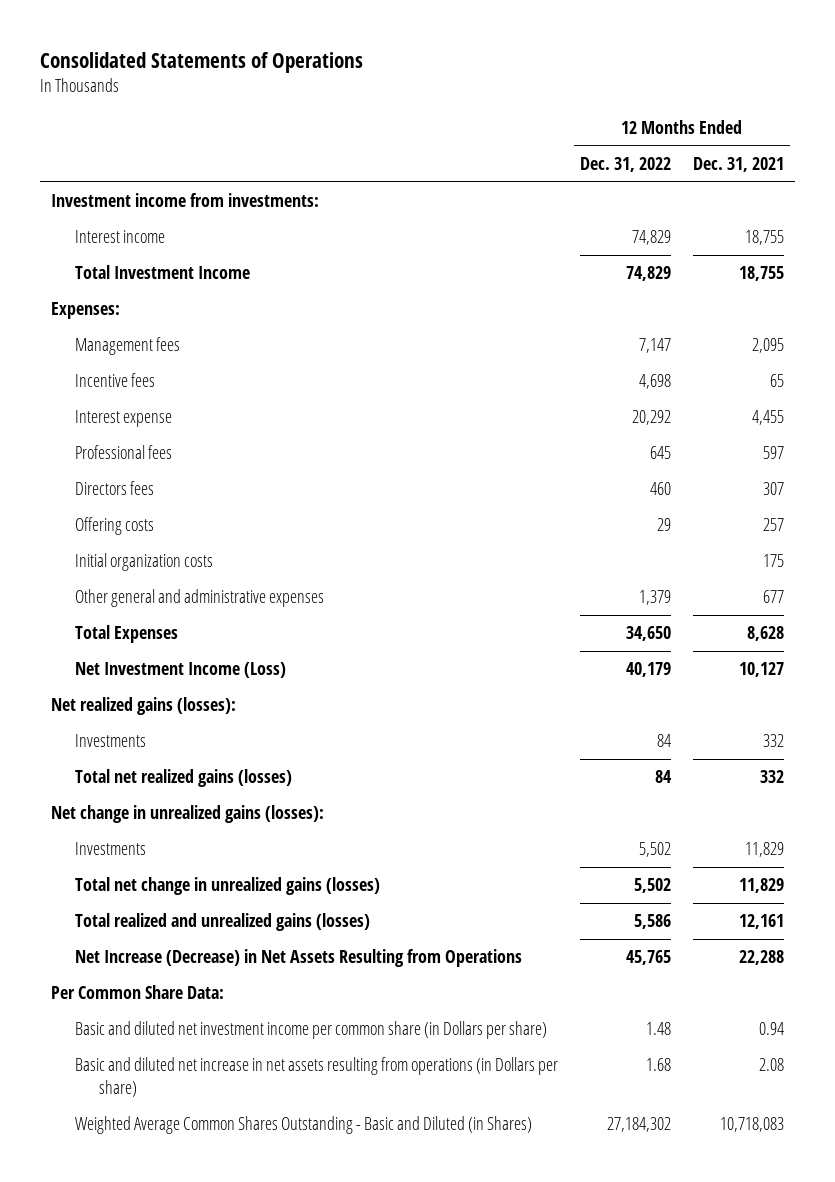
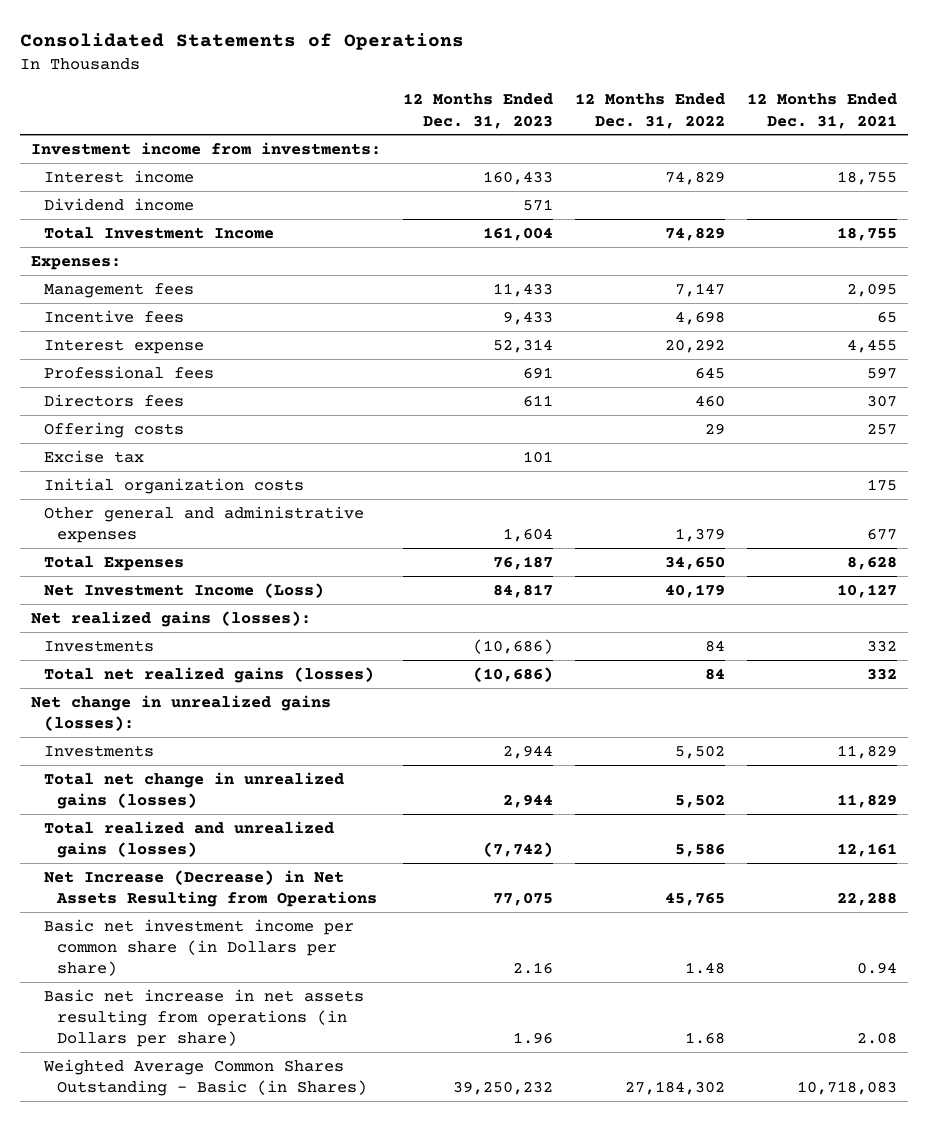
none -> [402,93,553,129] 12 Months Ended Dec. 31, 2023
none -> [44,197,195,211] Dividend income
none -> [44,449,145,463] Excise tax
[50,985,224,1000] Per Common Share Data: -> none
[74,1021,547,1040] Basic and diluted net investment income per common share (in Dollars per share) -> [44,918,355,976] Basic net investment income per common share (in Dollars per share)
[74,1057,558,1097] Basic and diluted net increase in net assets resulting from operations (in Dollars per share) -> [44,988,365,1047] Basic net increase in net assets resulting from operations (in Dollars per share)
[74,1116,532,1135] Weighted Average Common Shares Outstanding - Basic and Diluted (in Shares) -> [43,1058,368,1096] Weighted Average Common Shares Outstanding - Basic (in Shares)

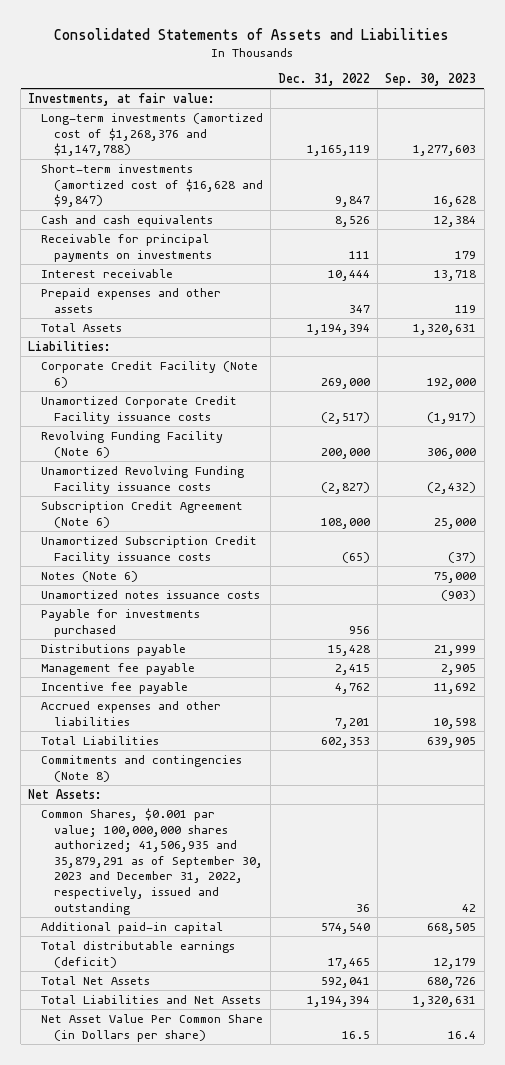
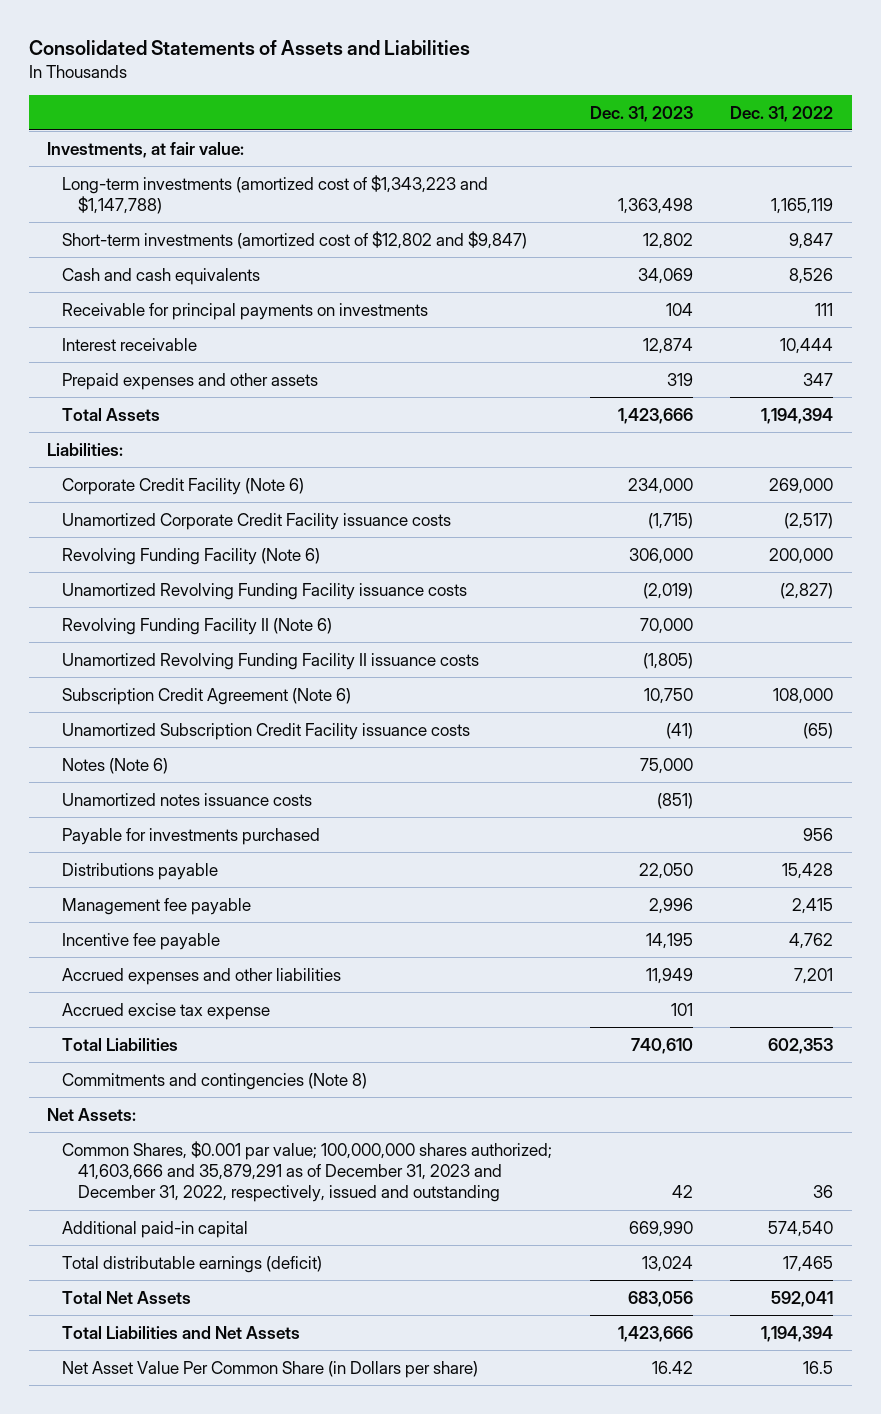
[385,73,477,87] Sep. 30, 2023 -> none
none -> [589,105,693,122] Dec. 31, 2023
[40,113,263,157] Long-term investments (amortized cost of $1,268,376 and $1,147,788) -> [62,174,489,215] Long-term investments (amortized cost of $1,343,223 and $1,147,788)
[40,164,263,208] Short-term investments (amortized cost of $16,628 and $9,847) -> [62,230,528,249] Short-term investments (amortized cost of $12,802 and $9,847)
none -> [62,617,333,635] Revolving Funding Facility II (Note 6)
none -> [62,652,480,670] Unamortized Revolving Funding Facility II issuance costs
none -> [62,1002,271,1020] Accrued excise tax expense
[40,808,263,915] Common Shares, $0.001 par value; 100,000,000 shares authorized; 41,506,935 and 35,879,291 as of September 30, 2023 and December 31, 2022, respectively, issued and outstanding -> [62,1140,553,1203] Common Shares, $0.001 par value; 100,000,000 shares authorized; 41,603,666 and 35,879,291 as of December 31, 2023 and December 31, 2022, respectively, issued and outstanding

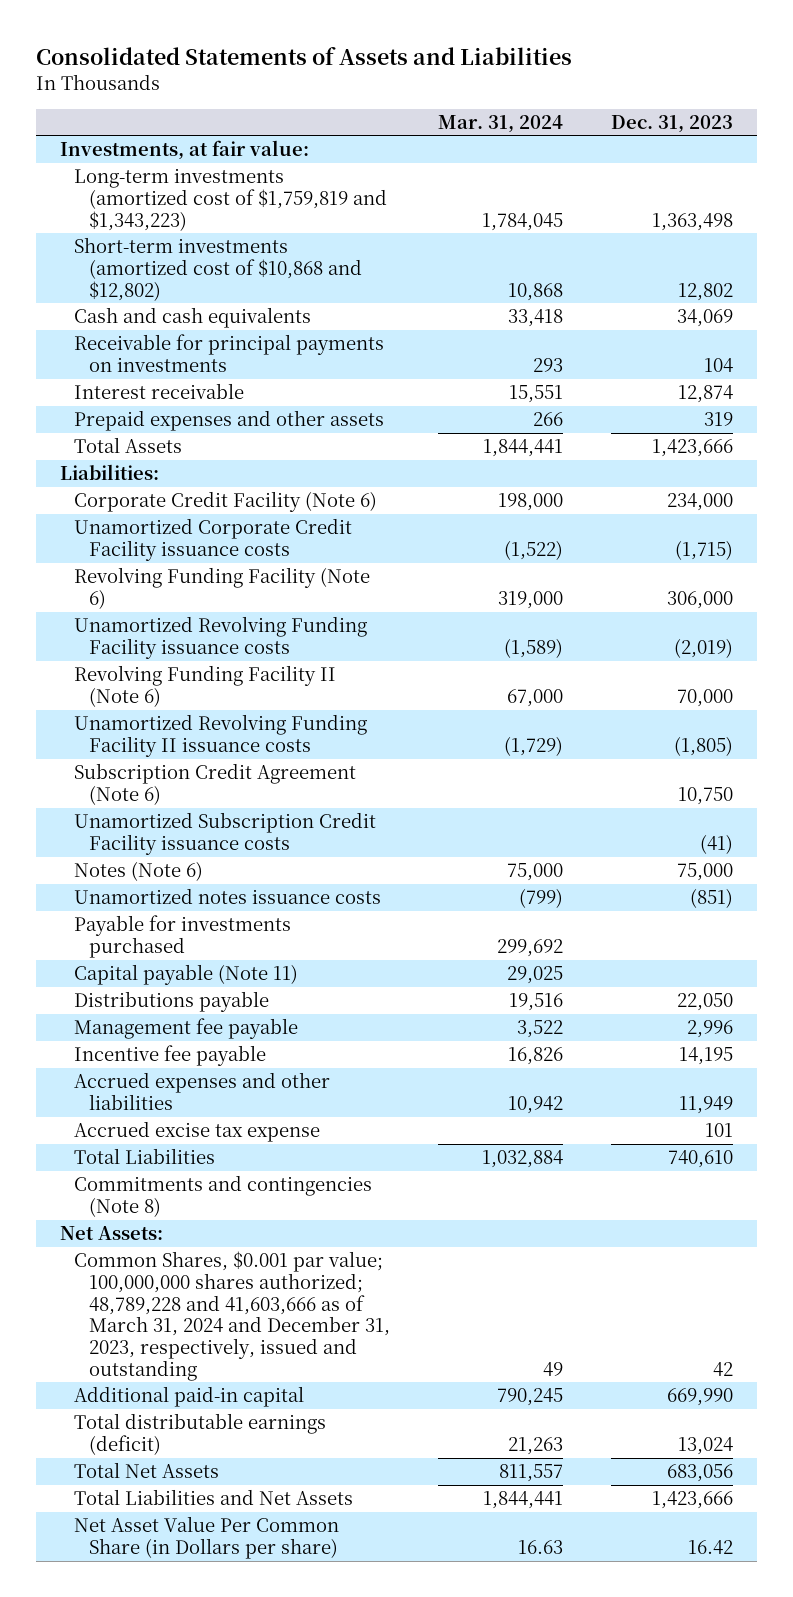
[730,105,834,122] Dec. 31, 2022 -> none
none -> [438,114,564,133] Mar. 31, 2024
[62,174,489,215] Long-term investments (amortized cost of $1,343,223 and $1,147,788) -> [74,168,388,231] Long-term investments (amortized cost of $1,759,819 and $1,343,223)
[62,230,528,249] Short-term investments (amortized cost of $12,802 and $9,847) -> [74,237,363,301] Short-term investments (amortized cost of $10,868 and $12,802)
none -> [74,964,299,986] Capital payable (Note 11)
[62,1140,553,1203] Common Shares, $0.001 par value; 100,000,000 shares authorized; 41,603,666 and 35,879,291 as of December 31, 2023 and December 31, 2022, respectively, issued and outstanding -> [74,1251,391,1381] Common Shares, $0.001 par value; 100,000,000 shares authorized; 48,789,228 and 41,603,666 as of March 31, 2024 and December 31, 2023, respectively, issued and outstanding

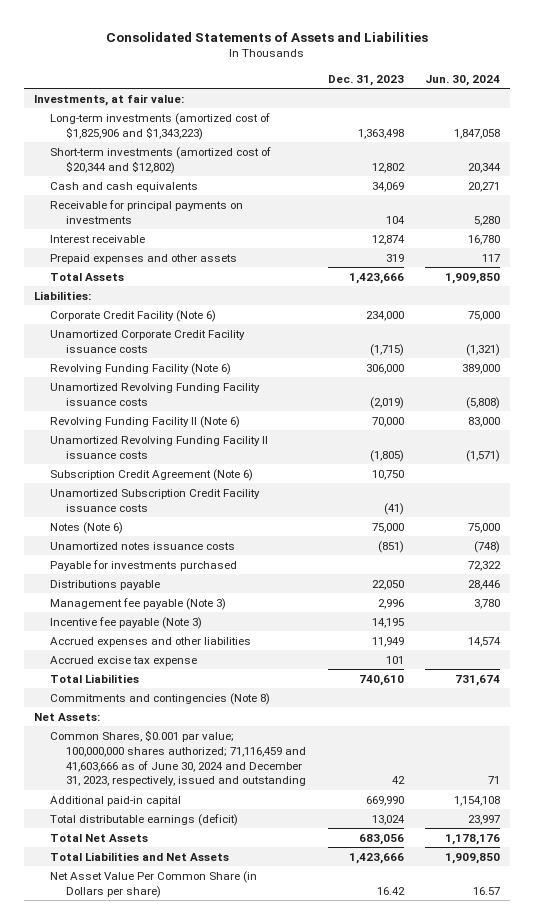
[438,114,564,133] Mar. 31, 2024 -> none
none -> [424,74,500,86] Jun. 30, 2024
[74,168,388,231] Long-term investments (amortized cost of $1,759,819 and $1,343,223) -> [50,112,271,140] Long-term investments (amortized cost of $1,825,906 and $1,343,223)
[74,237,363,301] Short-term investments (amortized cost of $10,868 and $12,802) -> [50,146,272,174] Short-term investments (amortized cost of $20,344 and $12,802)
[74,964,299,986] Capital payable (Note 11) -> none
[74,1018,299,1040] Management fee payable -> [50,597,227,610] Management fee payable (Note 3)
[74,1045,267,1067] Incentive fee payable -> [50,616,203,629] Incentive fee payable (Note 3)
[74,1251,391,1381] Common Shares, $0.001 par value; 100,000,000 shares authorized; 48,789,228 and 41,603,666 as of March 31, 2024 and December 31, 2023, respectively, issued and outstanding -> [50,729,307,787] Common Shares, $0.001 par value; 100,000,000 shares authorized; 71,116,459 and 41,603,666 as of June 30, 2024 and December 31, 2023, respectively, issued and outstanding

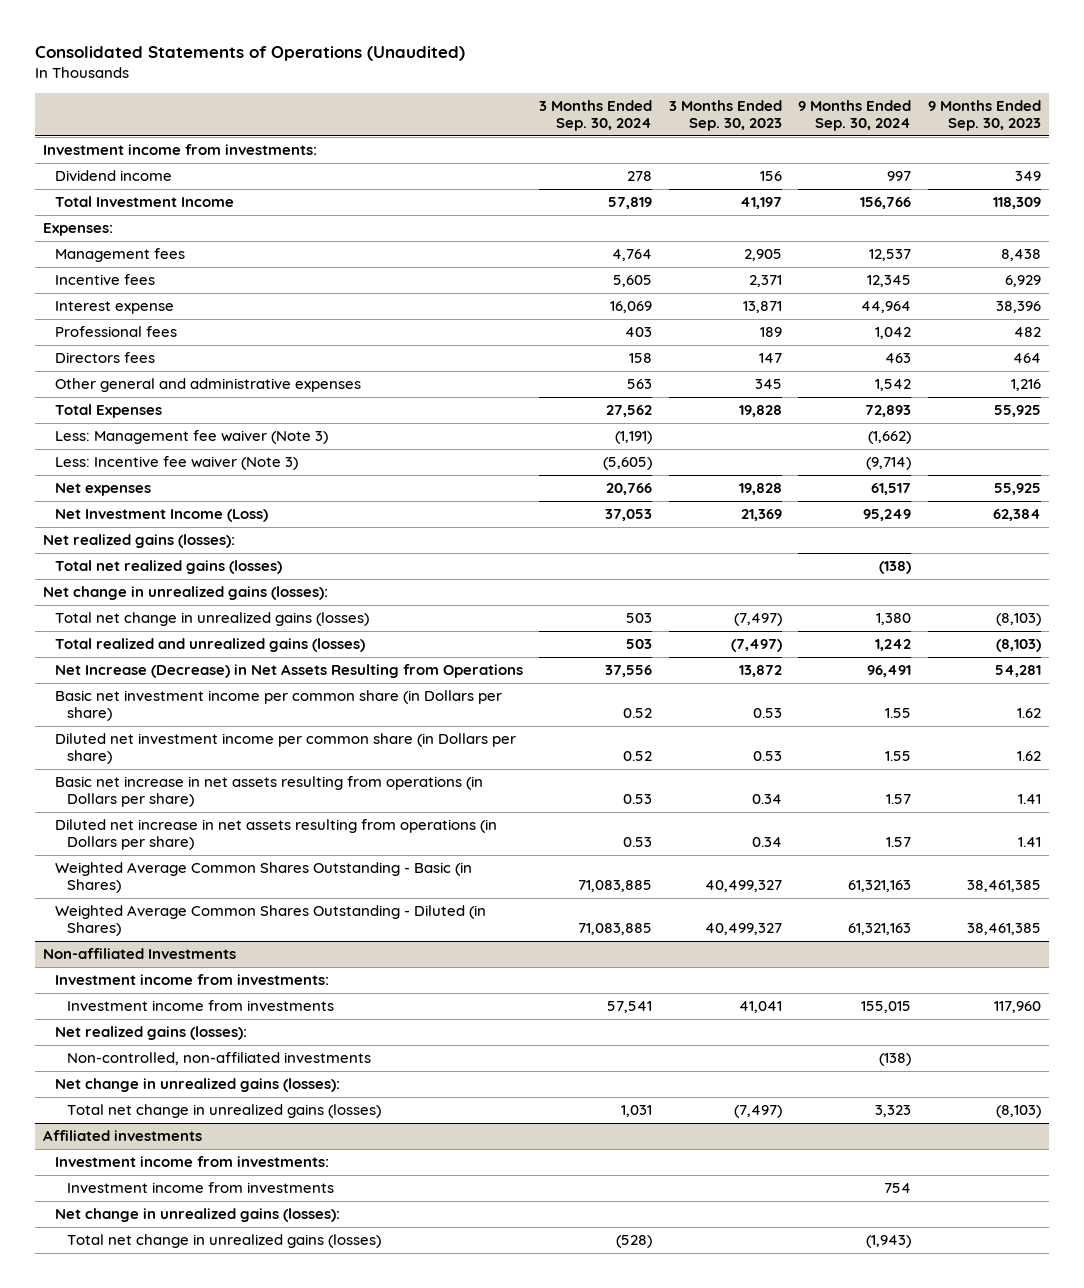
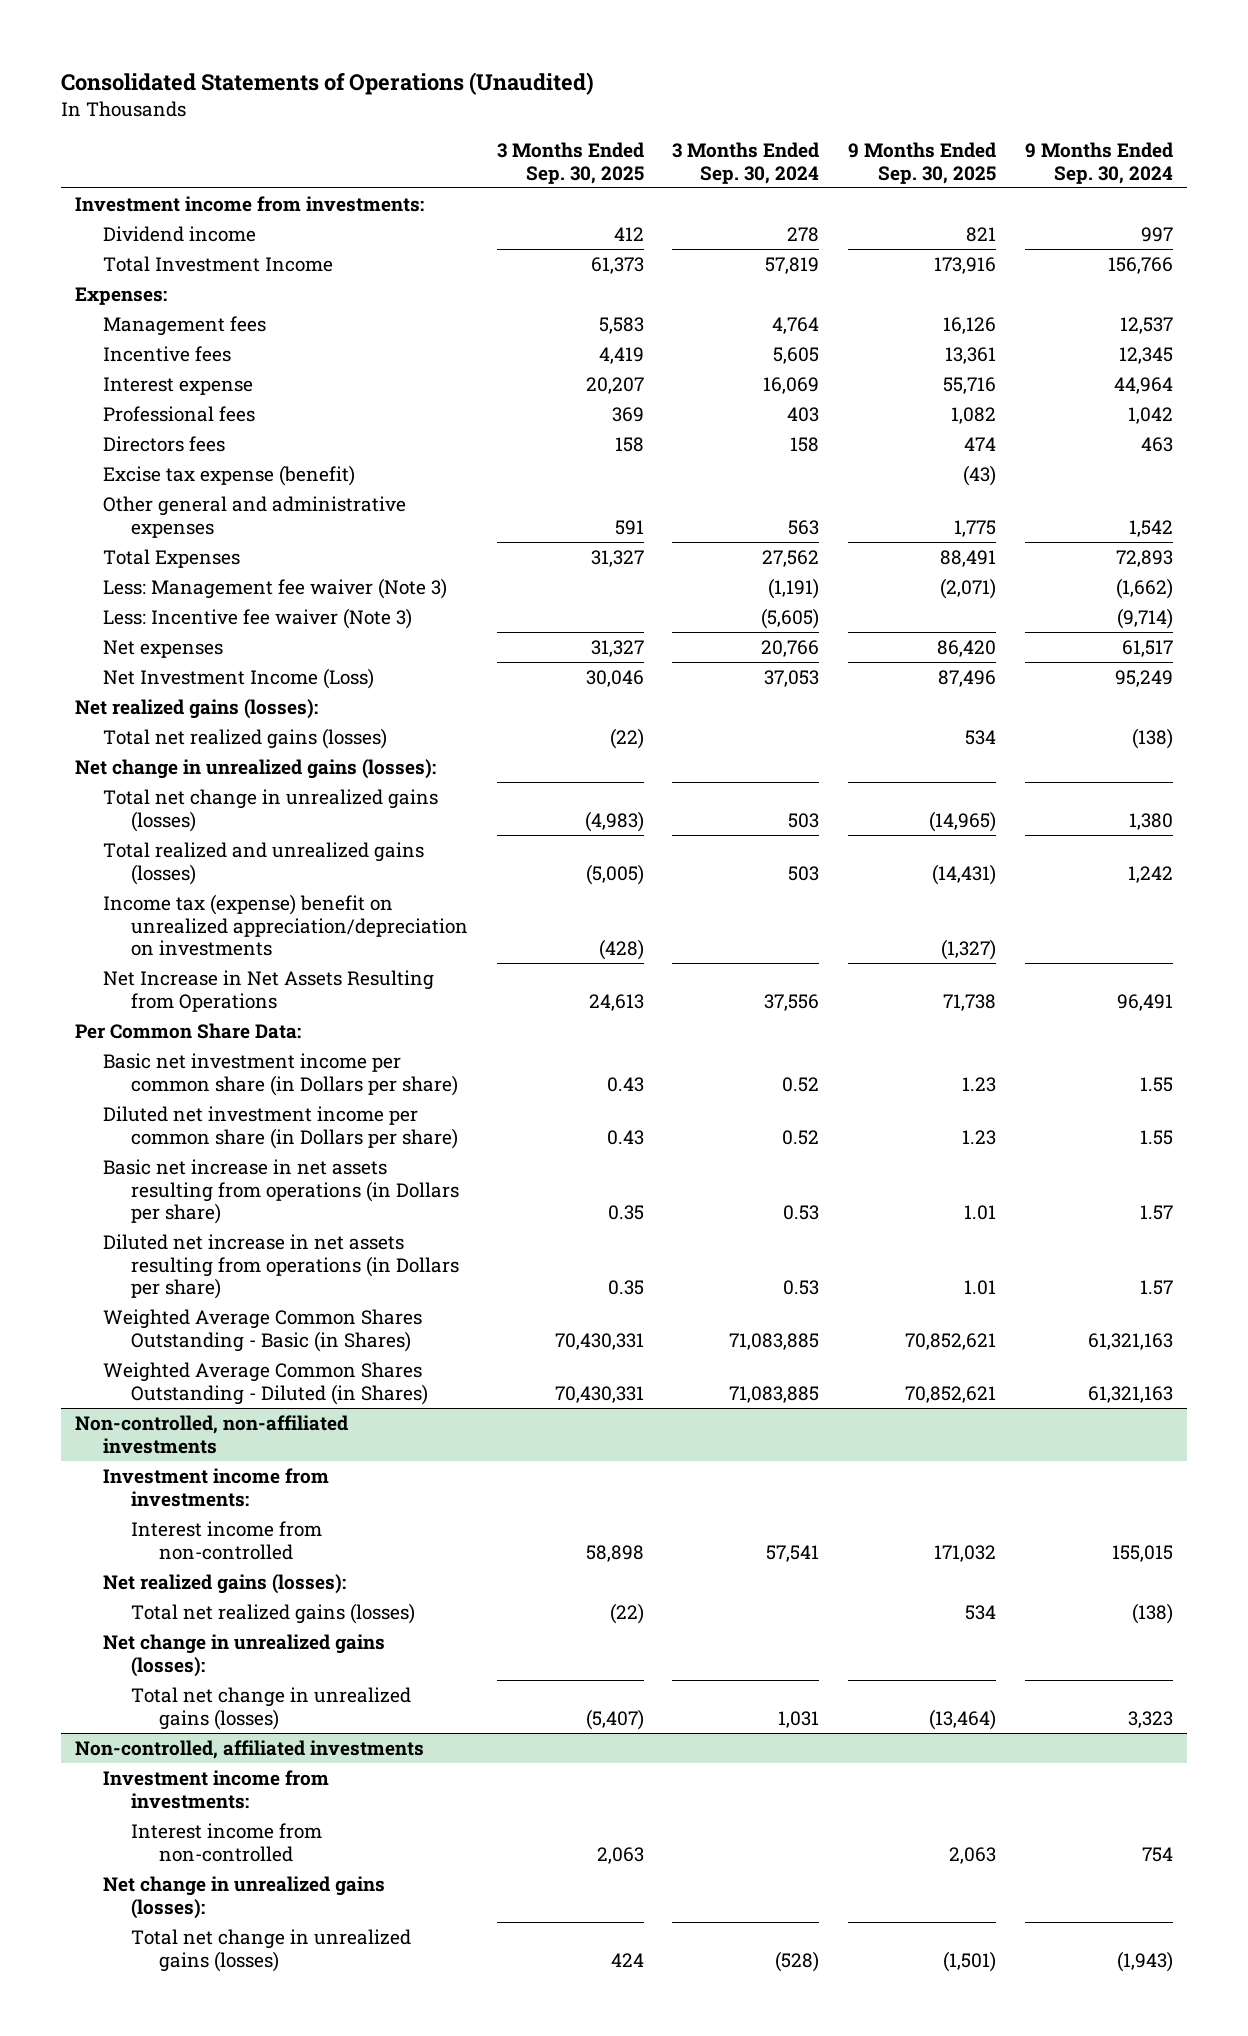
[668,99,782,132] 3 Months Ended Sep. 30, 2023 -> none
[928,99,1042,132] 9 Months Ended Sep. 30, 2023 -> none
none -> [496,142,644,184] 3 Months Ended Sep. 30, 2025
none -> [848,142,997,184] 9 Months Ended Sep. 30, 2025
none -> [103,464,356,486] Excise tax expense (benefit)
none -> [103,893,469,957] Income tax (expense) benefit on unrealized appreciation/depreciation on investments
[54,664,523,679] Net Increase (Decrease) in Net Assets Resulting from Operations -> [103,969,435,1012] Net Increase in Net Assets Resulting from Operations
none -> [75,1022,302,1039] Per Common Share Data:
[43,948,237,960] Non-affiliated Investments -> [75,1414,349,1454] Non-controlled, non-affiliated investments
[66,1000,334,1012] Investment income from investments -> [131,1520,323,1560] Interest income from non-controlled
[66,1052,371,1066] Non-controlled, non-affiliated investments -> [131,1602,416,1624] Total net realized gains (losses)
[43,1130,203,1142] Affiliated investments -> [75,1739,425,1759] Non-controlled, affiliated investments
[66,1182,334,1194] Investment income from investments -> [131,1822,323,1862] Interest income from non-controlled

